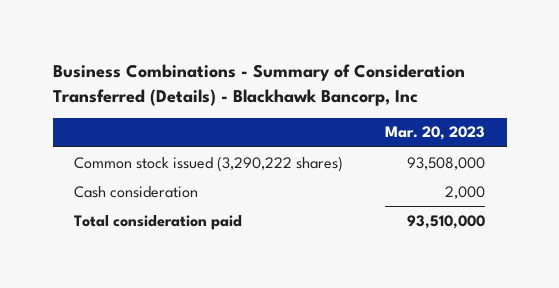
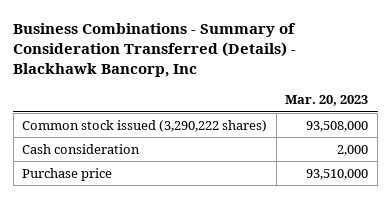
[73,214,242,230] Total consideration paid -> [22,167,113,181] Purchase price

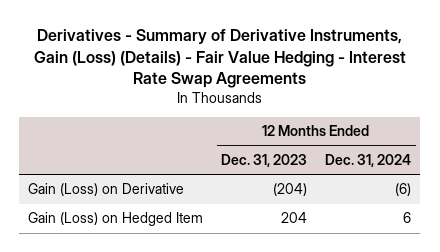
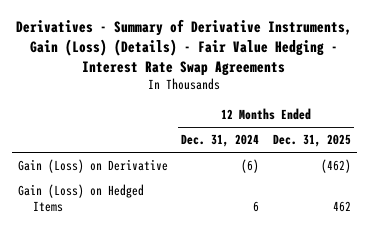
[221,154,308,168] Dec. 31, 2023 -> none
none -> [272,134,351,148] Dec. 31, 2025
[28,212,204,227] Gain (Loss) on Hedged Item -> [18,184,145,213] Gain (Loss) on Hedged Items

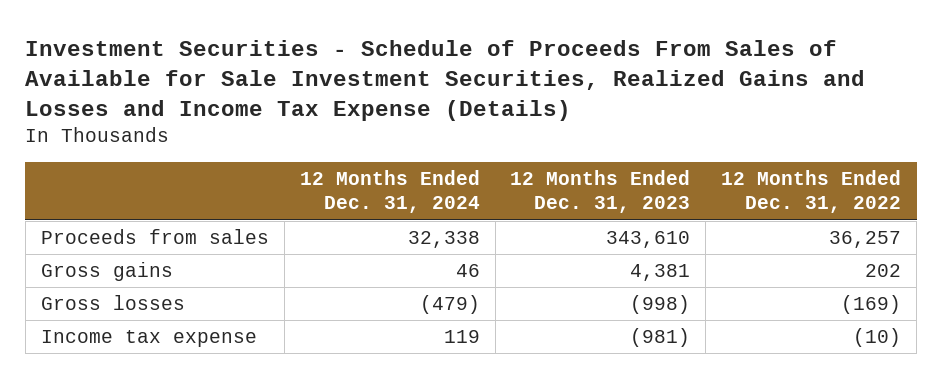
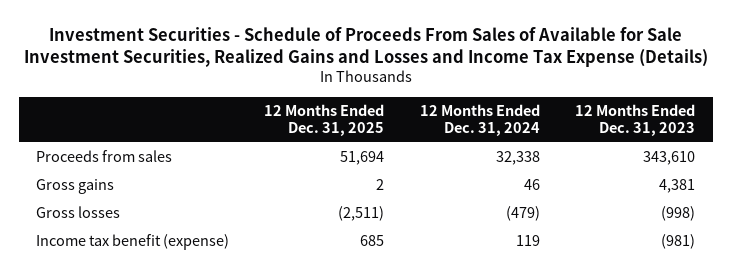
[721,169,902,214] 12 Months Ended Dec. 31, 2022 -> none
none -> [264,104,385,136] 12 Months Ended Dec. 31, 2025
[40,329,257,347] Income tax expense -> [36,234,230,251] Income tax benefit (expense)

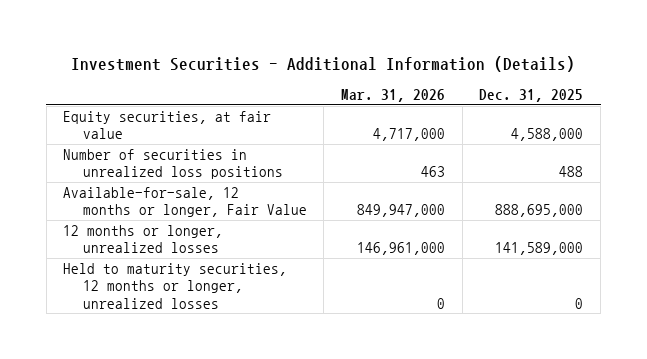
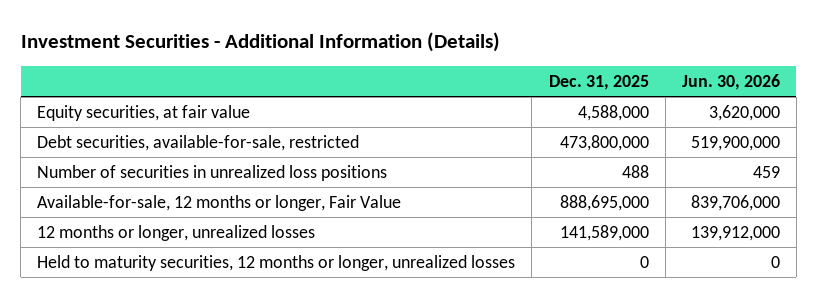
[341,89,446,103] Mar. 31, 2026 -> none
none -> [681,73,780,90] Jun. 30, 2026
none -> [37,134,360,151] Debt securities, available-for-sale, restricted

